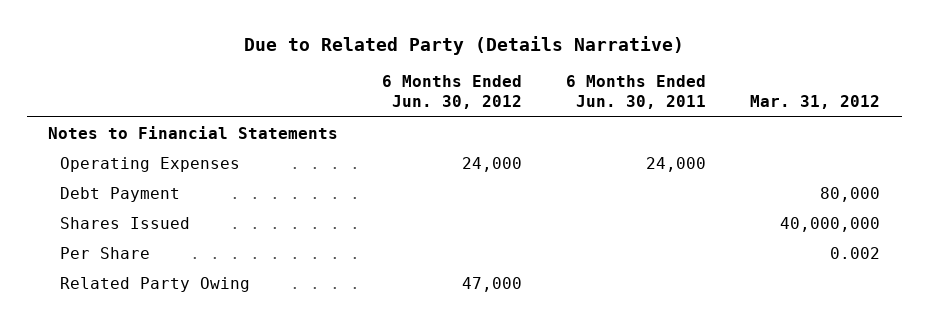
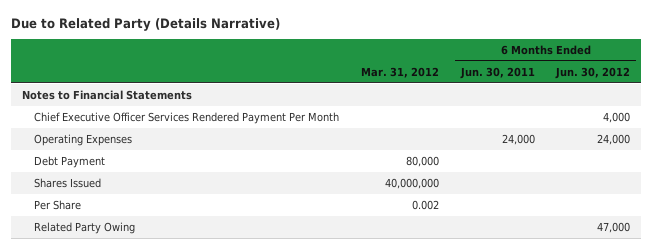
none -> [33,111,339,124] Chief Executive Officer Services Rendered Payment Per Month

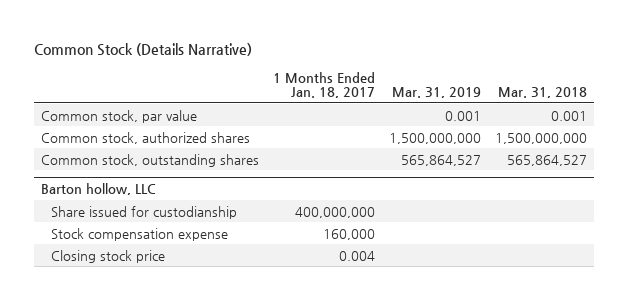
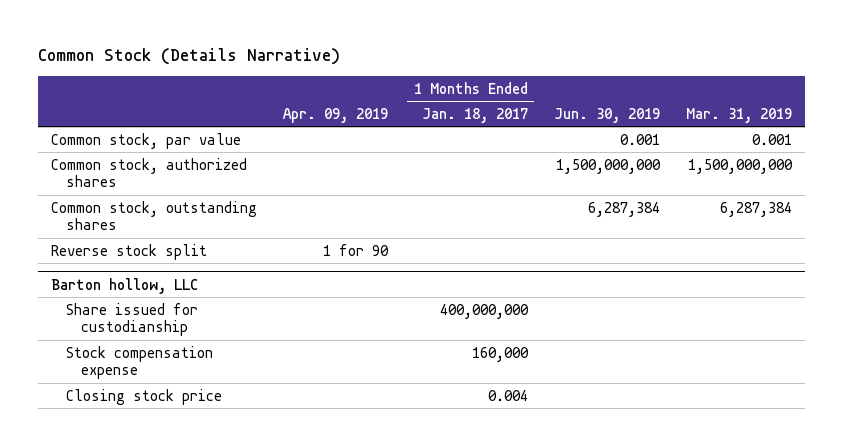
[498,87,588,99] Mar. 31, 2018 -> none
none -> [282,107,388,123] Apr. 09, 2019
none -> [553,107,660,123] Jun. 30, 2019
[401,154,482,166] 565,864,527 -> [719,201,792,217] 6,287,384
none -> [50,243,207,260] Reverse stock split

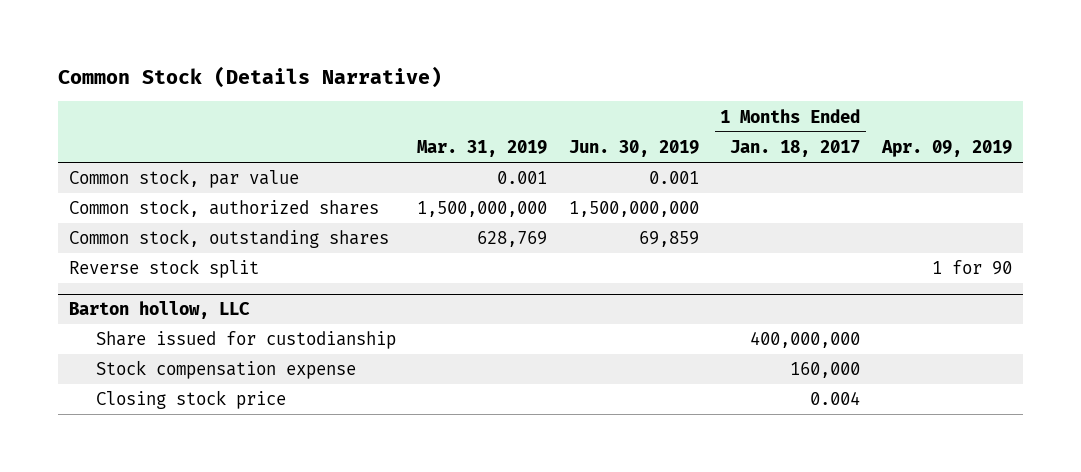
[587,201,660,217] 6,287,384 -> [638,231,699,248] 69,859
[719,201,792,217] 6,287,384 -> [477,231,548,248] 628,769

